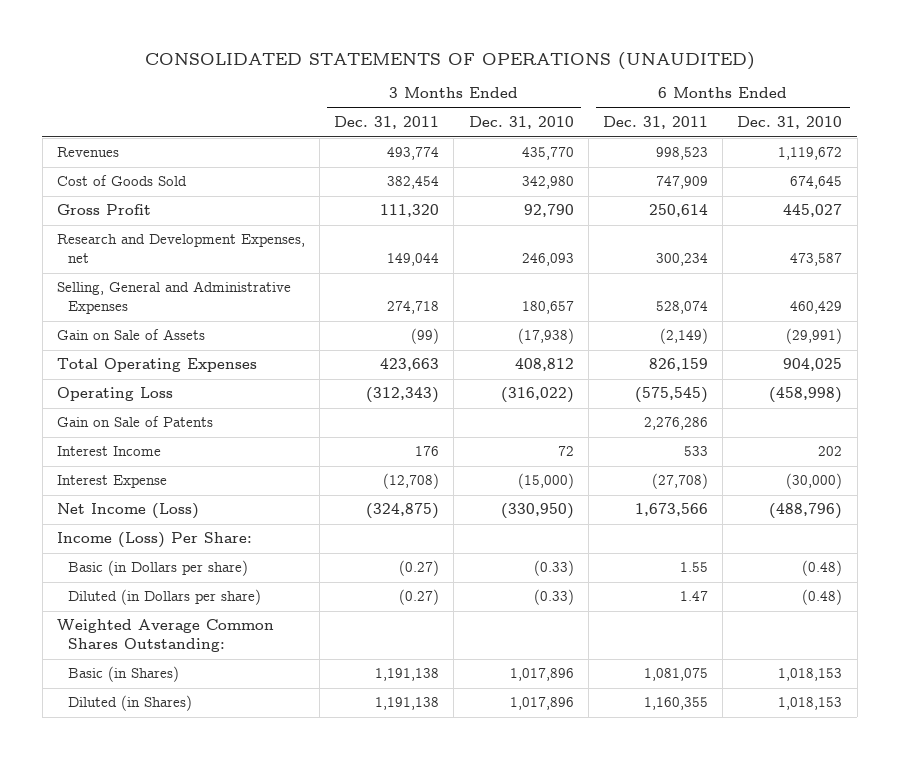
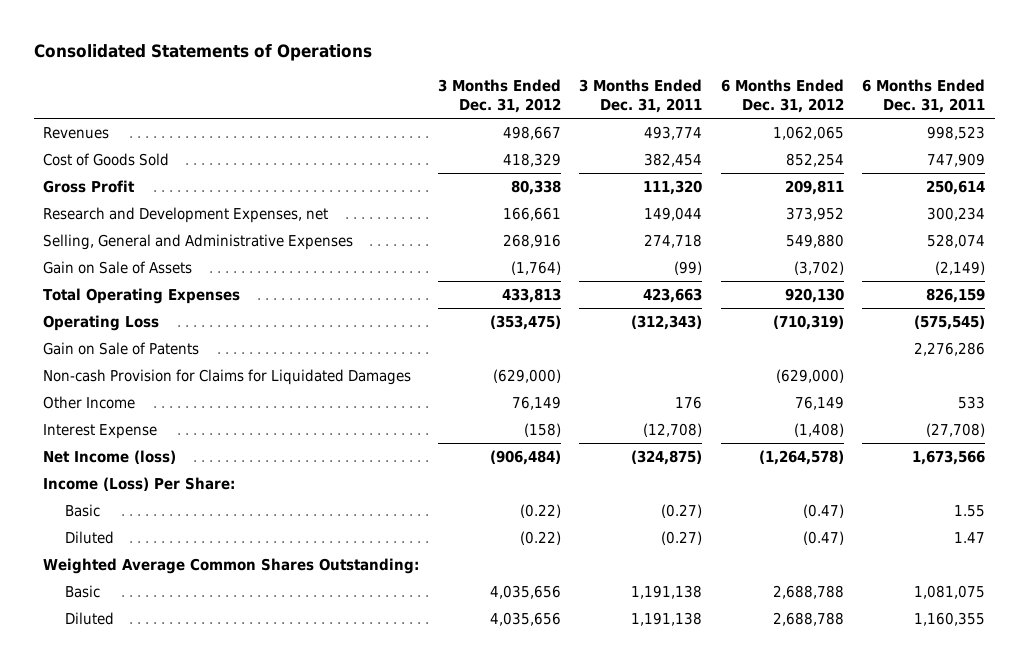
[144,51,755,70] CONSOLIDATED STATEMENTS OF OPERATIONS (UNAUDITED) -> [34,44,373,62] Consolidated Statements of Operations
[468,116,574,130] Dec. 31, 2010 -> none
[737,116,843,130] Dec. 31, 2010 -> none
none -> [437,78,561,113] 3 Months Ended Dec. 31, 2012
none -> [720,78,844,113] 6 Months Ended Dec. 31, 2012
none -> [43,368,412,385] Non-cash Provision for Claims for Liquidated Damages
[56,446,161,457] Interest Income -> [43,395,136,409] Other Income
[56,503,199,520] Net Income (Loss) -> [43,449,177,464] Net Income (loss)
[67,560,248,577] Basic (in Dollars per share) -> [65,503,101,517] Basic
[67,589,261,606] Diluted (in Dollars per share) -> [65,530,115,544] Diluted
[67,666,179,683] Basic (in Shares) -> [65,584,101,598] Basic
[67,695,192,712] Diluted (in Shares) -> [65,611,115,625] Diluted

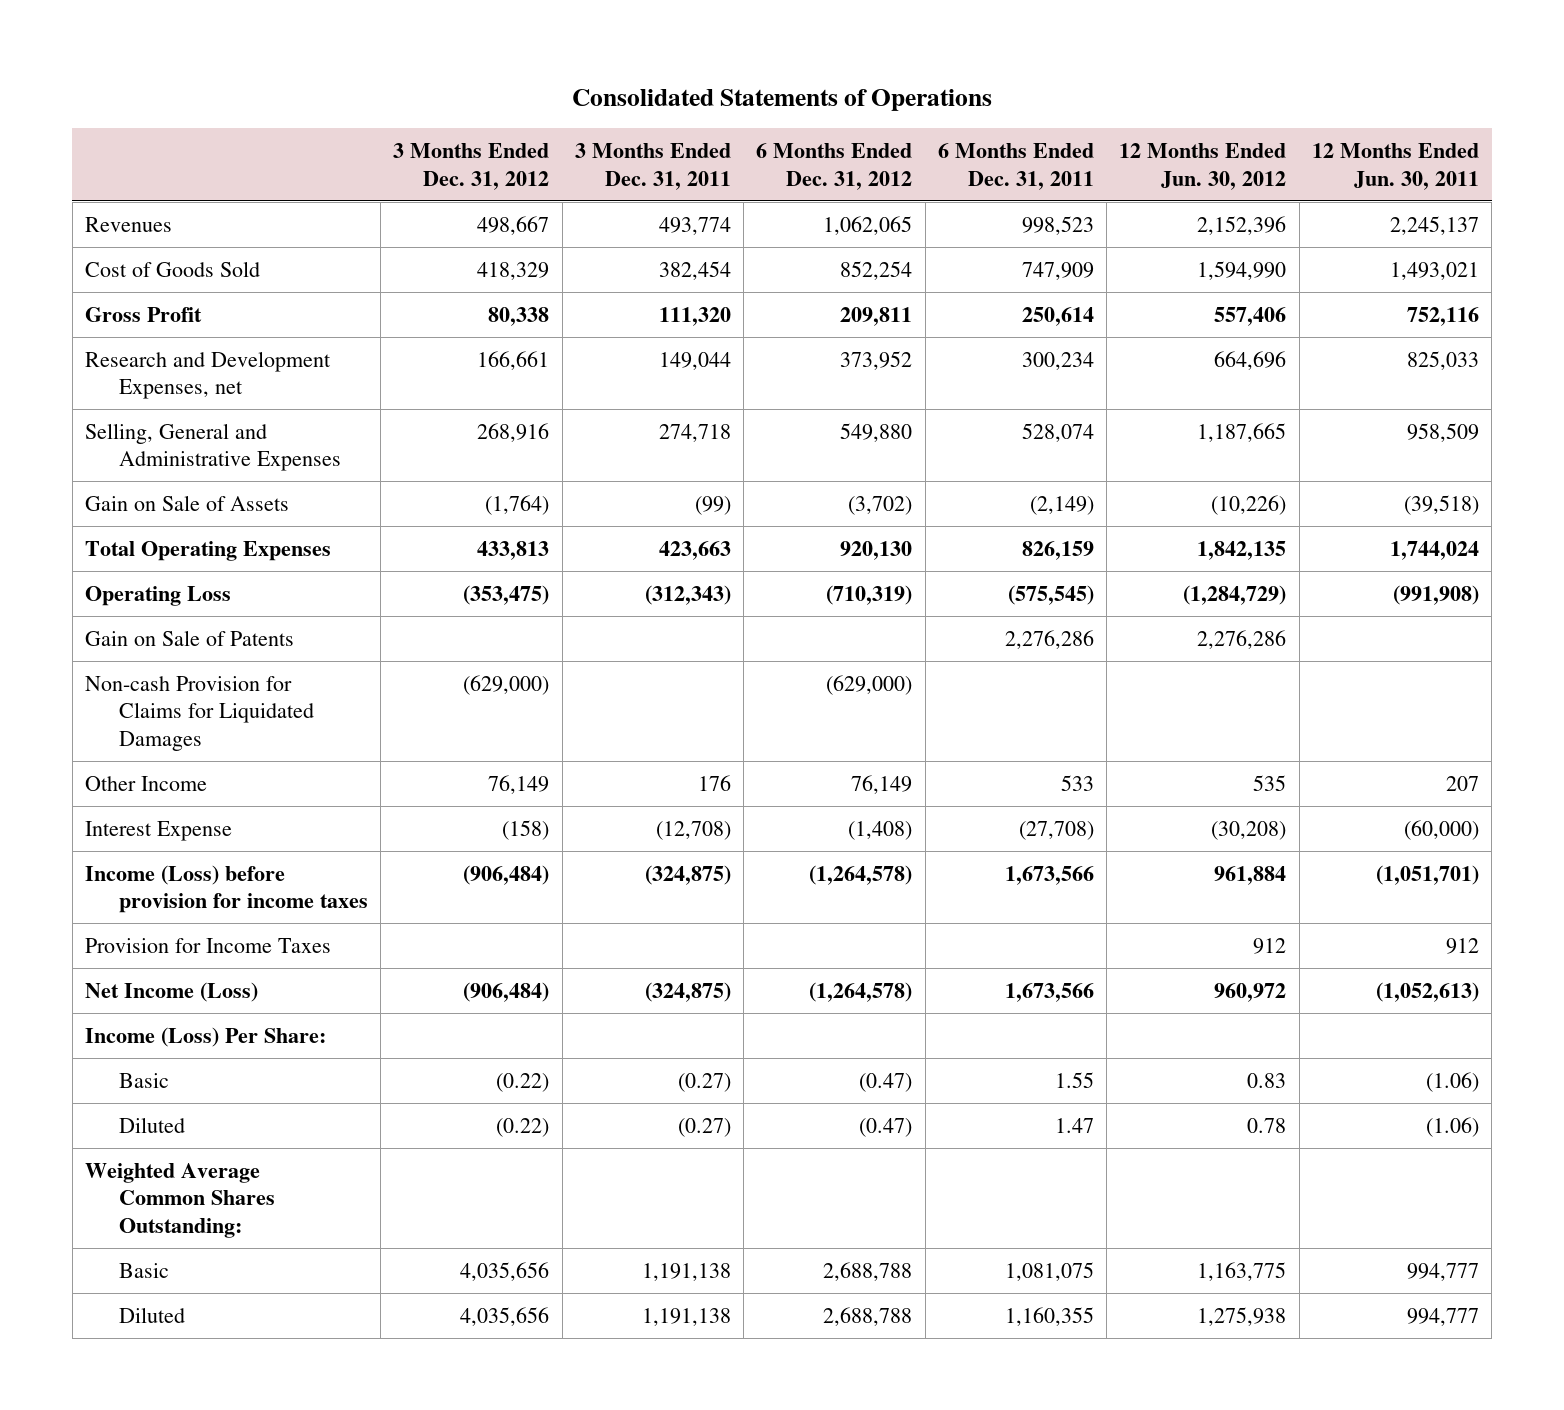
none -> [1119,143,1287,190] 12 Months Ended Jun. 30, 2012
none -> [1311,143,1479,190] 12 Months Ended Jun. 30, 2011
none -> [85,864,368,914] Income (Loss) before provision for income taxes
none -> [85,937,332,953] Provision for Income Taxes
[43,449,177,464] Net Income (loss) -> [85,981,259,1002] Net Income (Loss)

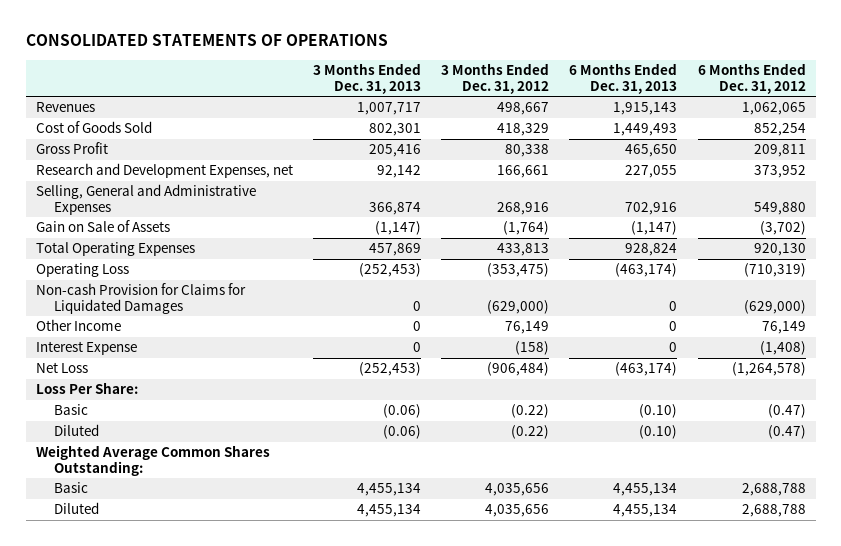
[571,89,992,112] Consolidated Statements of Operations -> [25,34,388,47] CONSOLIDATED STATEMENTS OF OPERATIONS
[574,143,731,190] 3 Months Ended Dec. 31, 2011 -> none
[937,143,1094,190] 6 Months Ended Dec. 31, 2011 -> none
[1119,143,1287,190] 12 Months Ended Jun. 30, 2012 -> none
[1311,143,1479,190] 12 Months Ended Jun. 30, 2011 -> none
none -> [313,62,422,94] 3 Months Ended Dec. 31, 2013
none -> [569,62,678,94] 6 Months Ended Dec. 31, 2013
[85,629,295,646] Gain on Sale of Patents -> none
[85,864,368,914] Income (Loss) before provision for income taxes -> none
[85,937,332,953] Provision for Income Taxes -> none
[85,981,259,1002] Net Income (Loss) -> [35,362,88,374] Net Loss
[85,1026,327,1047] Income (Loss) Per Share: -> [35,382,138,395] Loss Per Share:

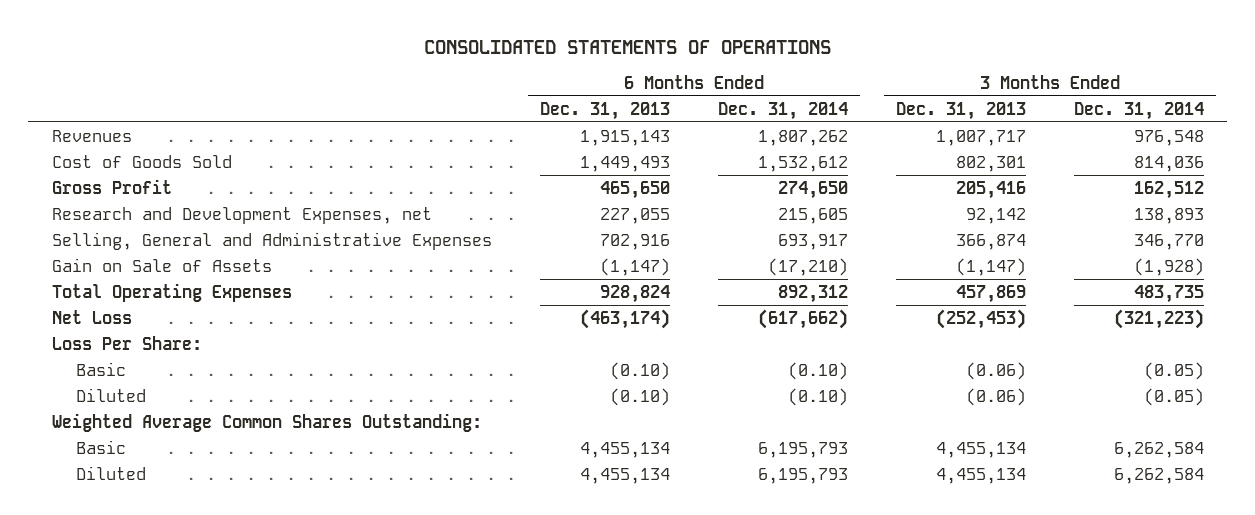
[441,62,550,94] 3 Months Ended Dec. 31, 2012 -> none
[697,62,806,94] 6 Months Ended Dec. 31, 2012 -> none
none -> [717,101,848,120] Dec. 31, 2014
none -> [1073,101,1204,120] Dec. 31, 2014
[35,263,129,278] Operating Loss -> none
[35,283,246,314] Non-cash Provision for Claims for Liquidated Damages -> none
[35,319,121,332] Other Income -> none
[35,341,137,356] Interest Expense -> none

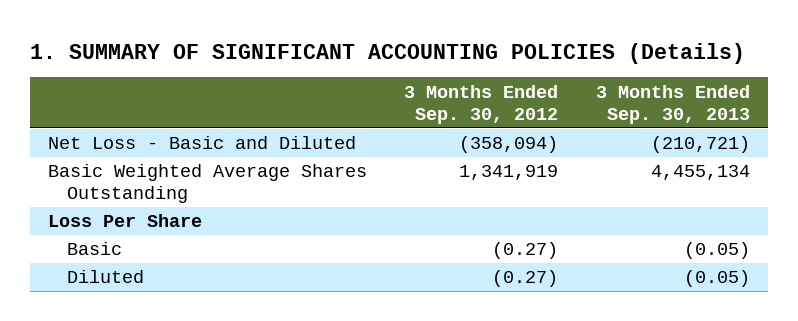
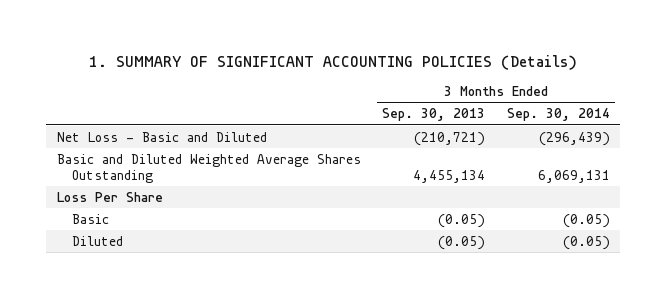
[404,84,559,124] 3 Months Ended Sep. 30, 2012 -> none
none -> [506,108,610,122] Sep. 30, 2014
[48,164,368,204] Basic Weighted Average Shares Outstanding -> [56,153,361,183] Basic and Diluted Weighted Average Shares Outstanding

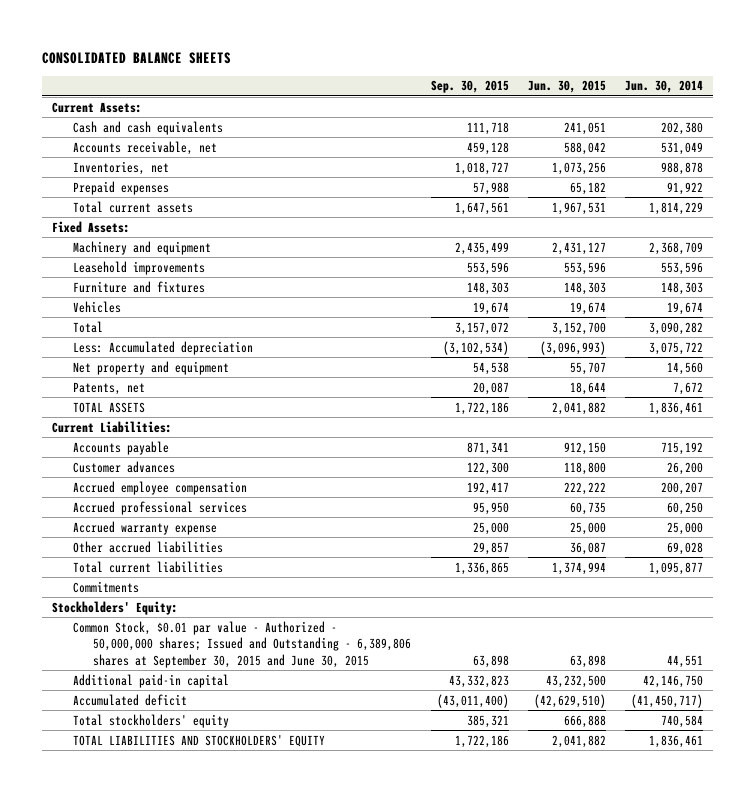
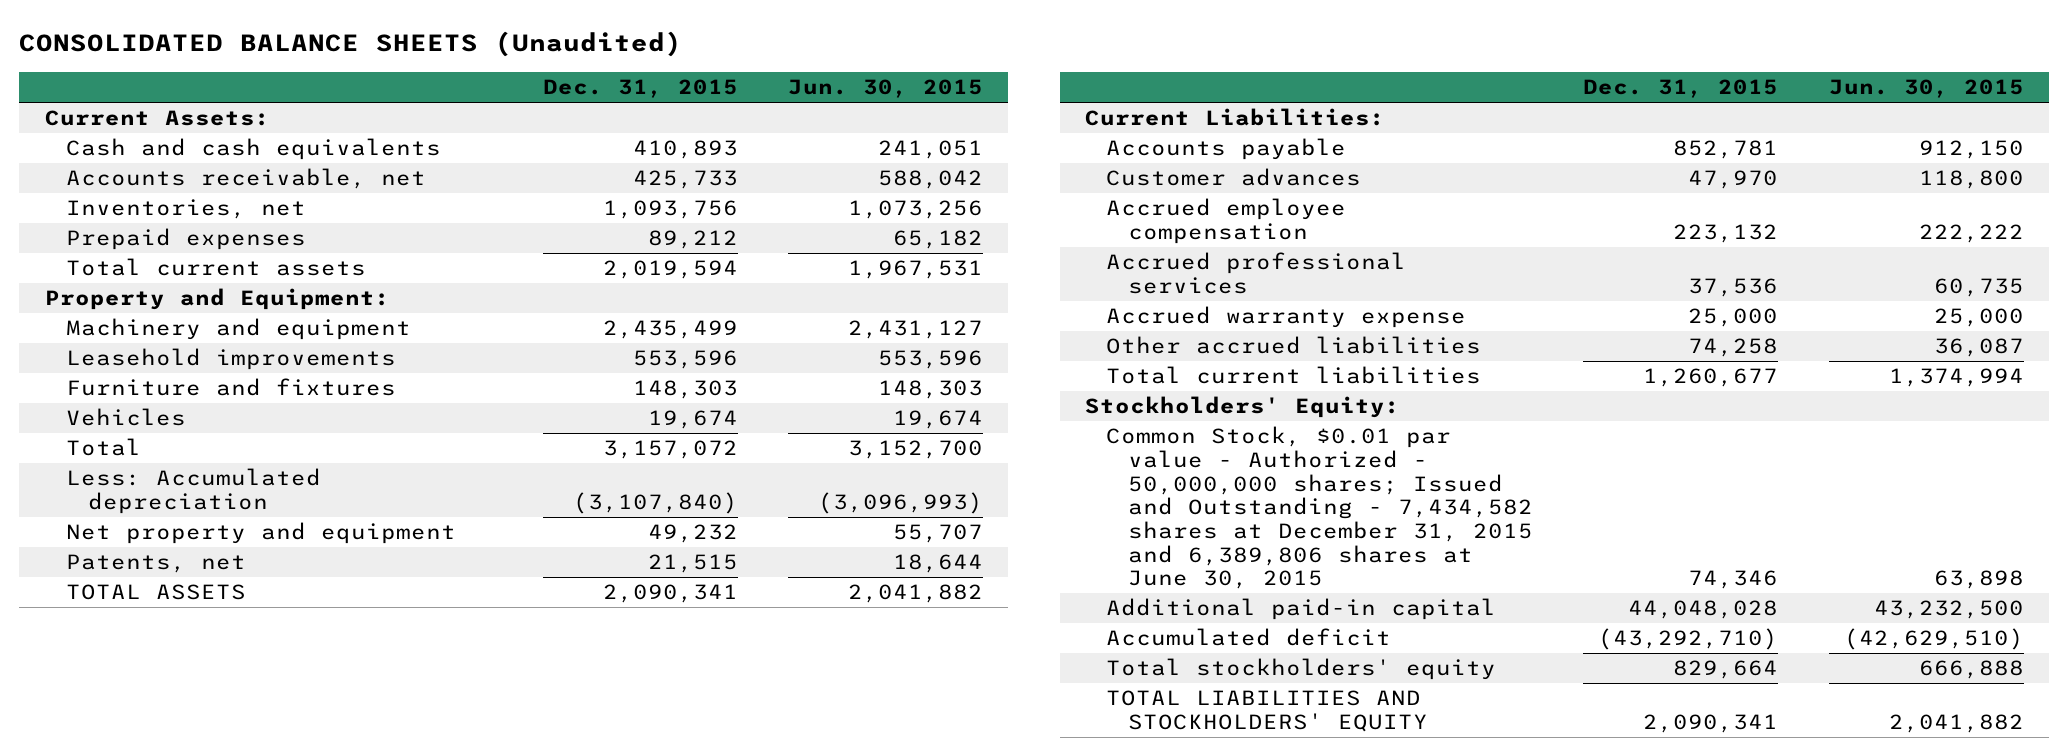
[42,51,232,64] CONSOLIDATED BALANCE SHEETS -> [19,31,683,58] CONSOLIDATED BALANCE SHEETS (Unaudited)
[430,80,509,94] Sep. 30, 2015 -> none
[625,80,704,94] Jun. 30, 2014 -> none
none -> [542,79,738,99] Dec. 31, 2015
[51,220,130,233] Fixed Assets: -> [44,288,390,311] Property and Equipment:
[72,580,139,593] Commitments -> none
[72,620,412,668] Common Stock, $0.01 par value - Authorized - 50,000,000 shares; Issued and Outstanding - 6,389,806 shares at September 30, 2015 and June 30, 2015 -> [1106,426,1534,590] Common Stock, $0.01 par value - Authorized - 50,000,000 shares; Issued and Outstanding - 7,434,582 shares at December 31, 2015 and 6,389,806 shares at June 30, 2015

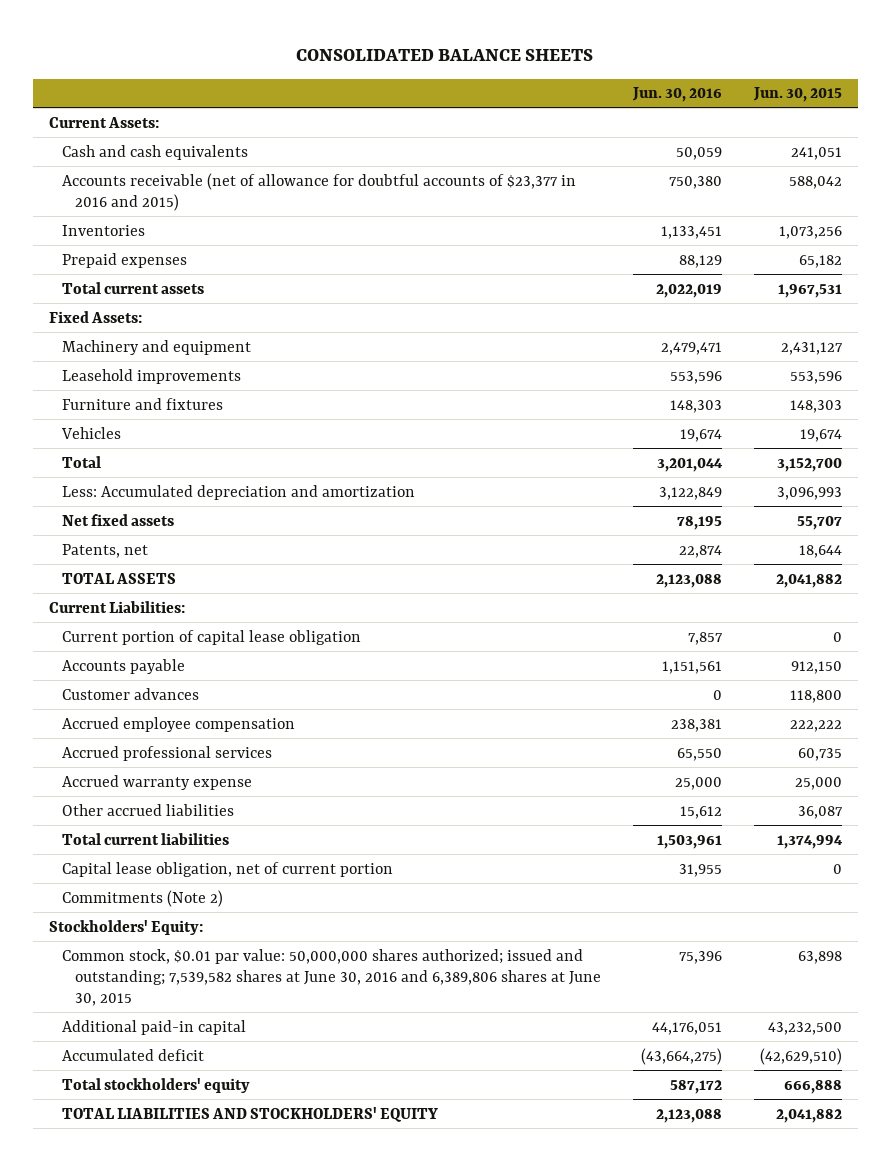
[19,31,683,58] CONSOLIDATED BALANCE SHEETS (Unaudited) -> [296,48,594,61] CONSOLIDATED BALANCE SHEETS
[542,79,738,99] Dec. 31, 2015 -> none
none -> [631,87,722,103] Jun. 30, 2016
[66,168,427,190] Accounts receivable, net -> [61,172,576,211] Accounts receivable (net of allowance for doubtful accounts of $23,377 in 2016 and 2015)
[66,199,307,220] Inventories, net -> [61,224,145,236] Inventories
[44,288,390,311] Property and Equipment: -> [48,310,142,323] Fixed Assets:
[66,468,322,514] Less: Accumulated depreciation -> [61,484,415,500] Less: Accumulated depreciation and amortization
[818,491,984,514] (3,096,993) -> [777,486,843,500] 3,096,993
[66,522,457,545] Net property and equipment -> [61,513,174,526] Net fixed assets
none -> [61,629,361,645] Current portion of capital lease obligation
none -> [61,861,393,877] Capital lease obligation, net of current portion
none -> [61,889,223,907] Commitments (Note 2)
[1106,426,1534,590] Common Stock, $0.01 par value - Authorized - 50,000,000 shares; Issued and Outstanding - 7,434,582 shares at December 31, 2015 and 6,389,806 shares at June 30, 2015 -> [61,948,601,1007] Common stock, $0.01 par value: 50,000,000 shares authorized; issued and outstanding; 7,539,582 shares at June 30, 2016 and 6,389,806 shares at June 30, 2015

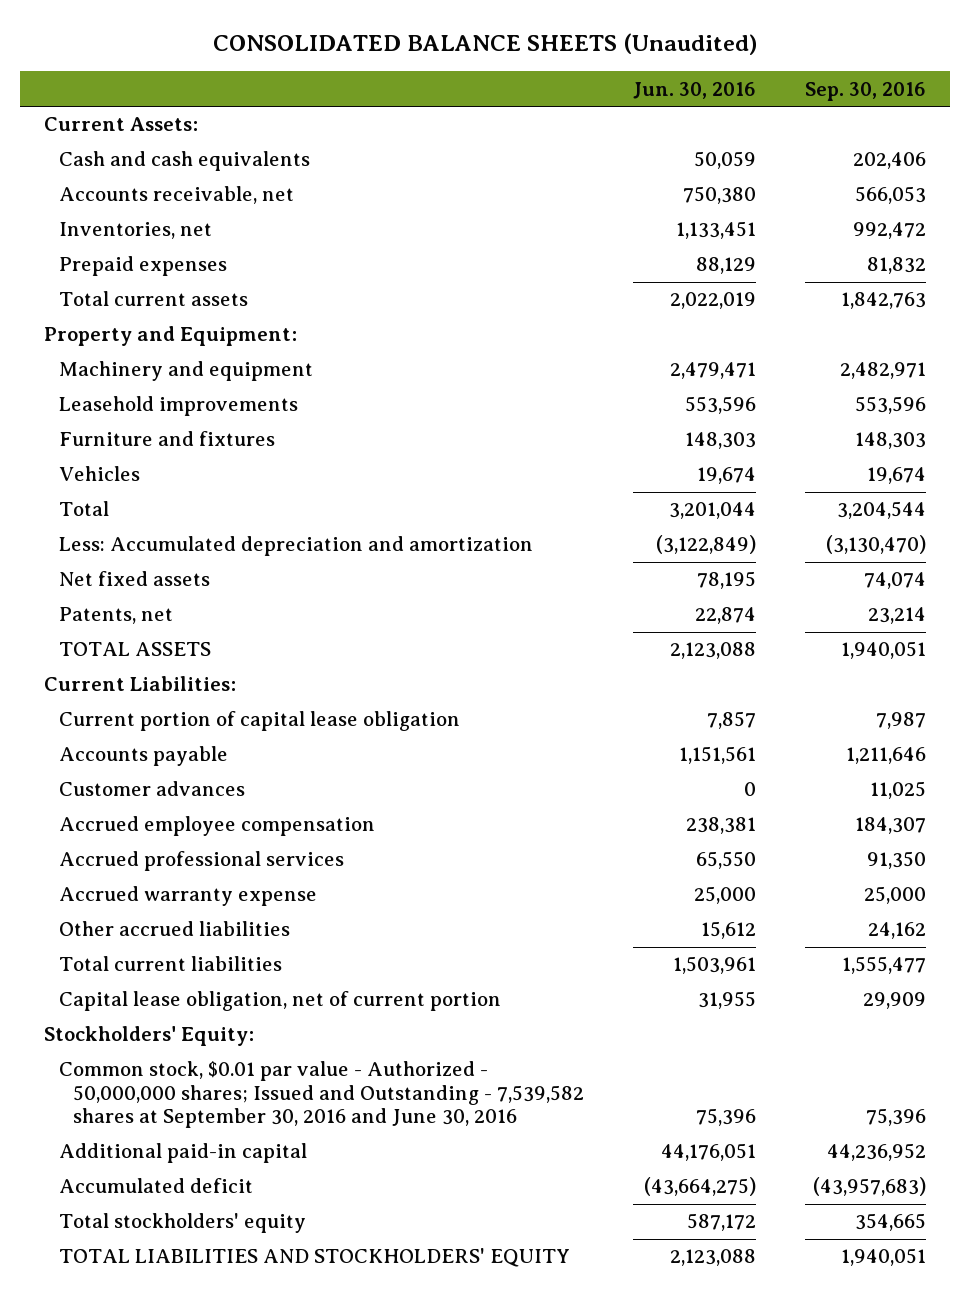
[296,48,594,61] CONSOLIDATED BALANCE SHEETS -> [212,33,757,56] CONSOLIDATED BALANCE SHEETS (Unaudited)
[753,87,843,103] Jun. 30, 2015 -> none
none -> [804,81,926,101] Sep. 30, 2016
[61,172,576,211] Accounts receivable (net of allowance for doubtful accounts of $23,377 in 2016 and 2015) -> [58,186,294,205] Accounts receivable, net
[61,224,145,236] Inventories -> [58,222,212,240] Inventories, net
[48,310,142,323] Fixed Assets: -> [43,326,297,347] Property and Equipment:
[658,486,722,500] 3,122,849 -> [656,535,757,555] (3,122,849)
[61,889,223,907] Commitments (Note 2) -> none
[61,948,601,1007] Common stock, $0.01 par value: 50,000,000 shares authorized; issued and outstanding; 7,539,582 shares at June 30, 2016 and 6,389,806 shares at June 30, 2015 -> [58,1061,585,1129] Common stock, $0.01 par value - Authorized - 50,000,000 shares; Issued and Outstanding - 7,539,582 shares at September 30, 2016 and June 30, 2016

